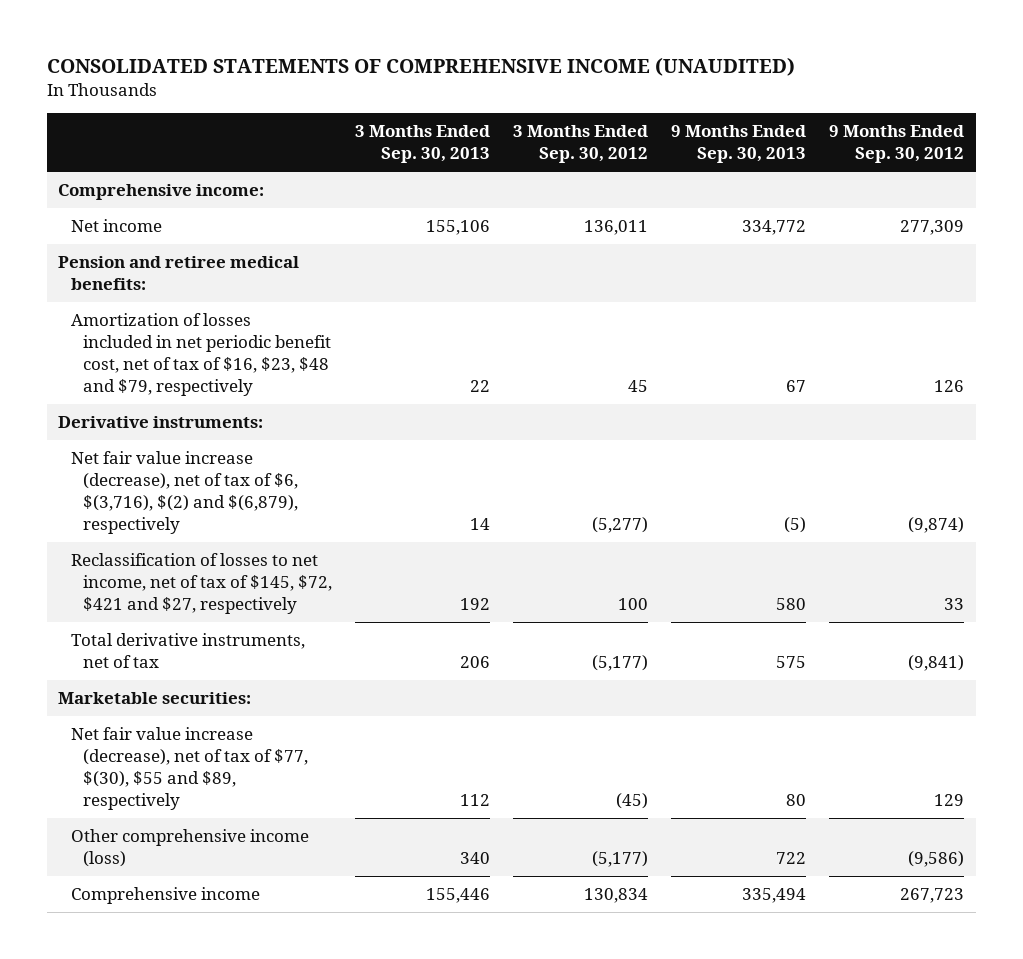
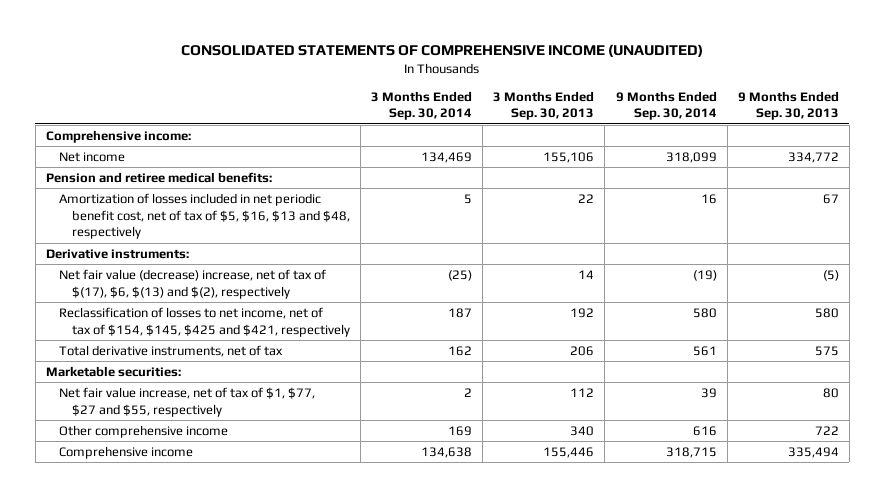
[513,125,649,164] 3 Months Ended Sep. 30, 2012 -> none
[829,125,965,164] 9 Months Ended Sep. 30, 2012 -> none
none -> [371,90,473,121] 3 Months Ended Sep. 30, 2014
none -> [615,90,717,121] 9 Months Ended Sep. 30, 2014
[70,312,331,396] Amortization of losses included in net periodic benefit cost, net of tax of $16, $23, $48 and $79, respectively -> [58,192,350,240] Amortization of losses included in net periodic benefit cost, net of tax of $5, $16, $13 and $48, respectively
[70,450,298,534] Net fair value increase (decrease), net of tax of $6, $(3,716), $(2) and $(6,879), respectively -> [58,268,326,299] Net fair value (decrease) increase, net of tax of $(17), $6, $(13) and $(2), respectively
[70,552,332,614] Reclassification of losses to net income, net of tax of $145, $72, $421 and $27, respectively -> [58,306,350,337] Reclassification of losses to net income, net of tax of $154, $145, $425 and $421, respectively
[70,726,308,810] Net fair value increase (decrease), net of tax of $77, $(30), $55 and $89, respectively -> [58,386,315,417] Net fair value increase, net of tax of $1, $77, $27 and $55, respectively
[70,828,309,867] Other comprehensive income (loss) -> [58,424,228,438] Other comprehensive income

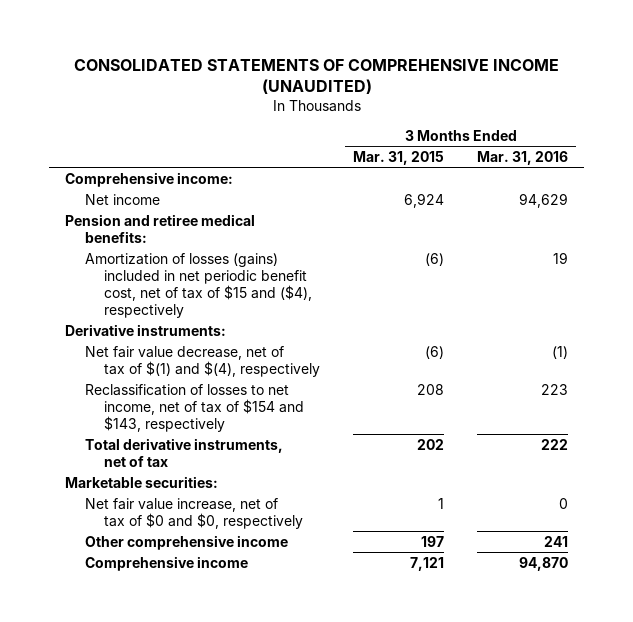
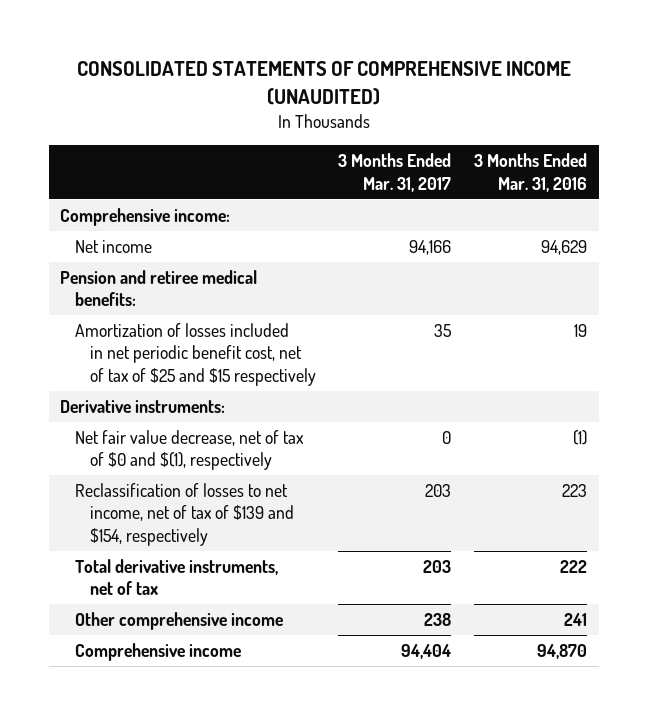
[353,151,445,166] Mar. 31, 2015 -> none
none -> [338,153,452,192] 3 Months Ended Mar. 31, 2017
[84,252,313,318] Amortization of losses (gains) included in net periodic benefit cost, net of tax of $15 and ($4), respectively -> [74,322,316,386] Amortization of losses included in net periodic benefit cost, net of tax of $25 and $15 respectively
[84,345,321,377] Net fair value decrease, net of tax of $(1) and $(4), respectively -> [74,429,304,471] Net fair value decrease, net of tax of $0 and $(1), respectively
[84,383,305,432] Reclassification of losses to net income, net of tax of $154 and $143, respectively -> [74,482,294,546] Reclassification of losses to net income, net of tax of $139 and $154, respectively
[65,475,219,488] Marketable securities: -> none
[84,497,304,529] Net fair value increase, net of tax of $0 and $0, respectively -> none

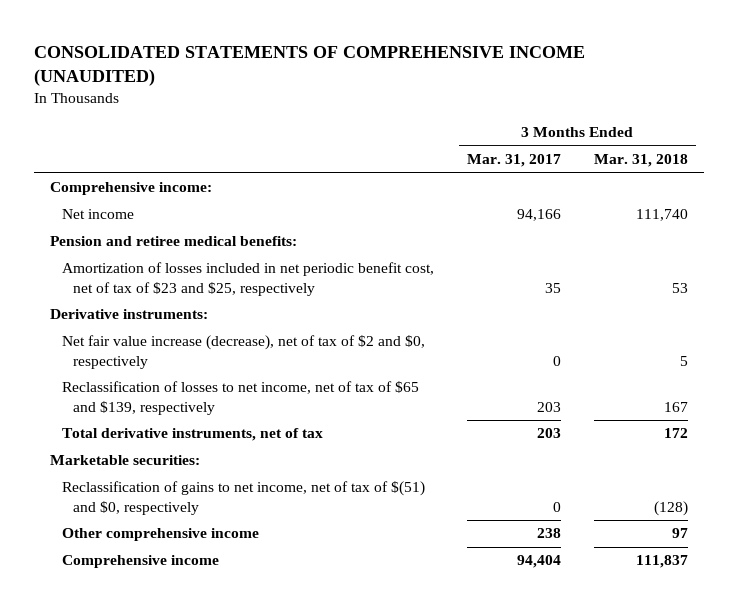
[474,153,588,192] 3 Months Ended Mar. 31, 2016 -> none
none -> [593,154,688,168] Mar. 31, 2018
[74,322,316,386] Amortization of losses included in net periodic benefit cost, net of tax of $25 and $15 respectively -> [61,262,434,297] Amortization of losses included in net periodic benefit cost, net of tax of $23 and $25, respectively
[74,429,304,471] Net fair value decrease, net of tax of $0 and $(1), respectively -> [61,335,425,370] Net fair value increase (decrease), net of tax of $2 and $0, respectively
[74,482,294,546] Reclassification of losses to net income, net of tax of $139 and $154, respectively -> [61,381,419,416] Reclassification of losses to net income, net of tax of $65 and $139, respectively
none -> [50,455,201,466] Marketable securities:
none -> [61,481,425,516] Reclassification of gains to net income, net of tax of $(51) and $0, respectively

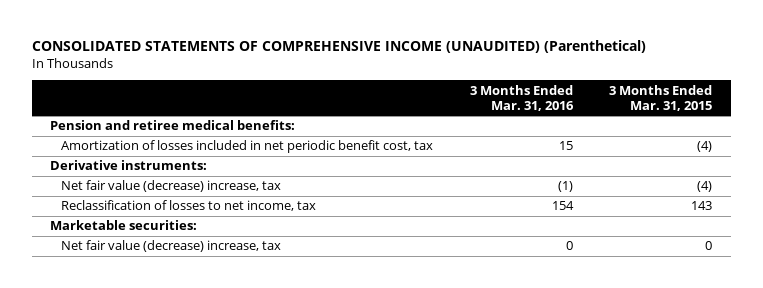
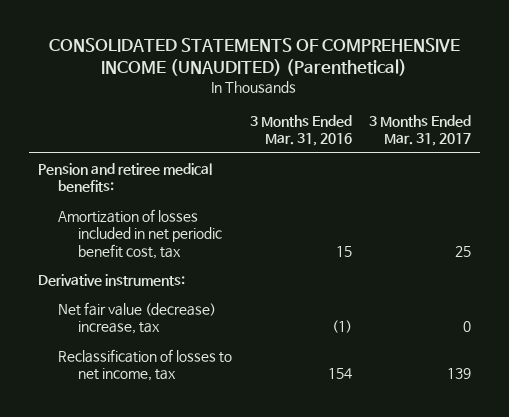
[609,84,713,111] 3 Months Ended Mar. 31, 2015 -> none
none -> [368,114,471,147] 3 Months Ended Mar. 31, 2017
[50,220,198,231] Marketable securities: -> none
[61,240,282,253] Net fair value (decrease) increase, tax -> none

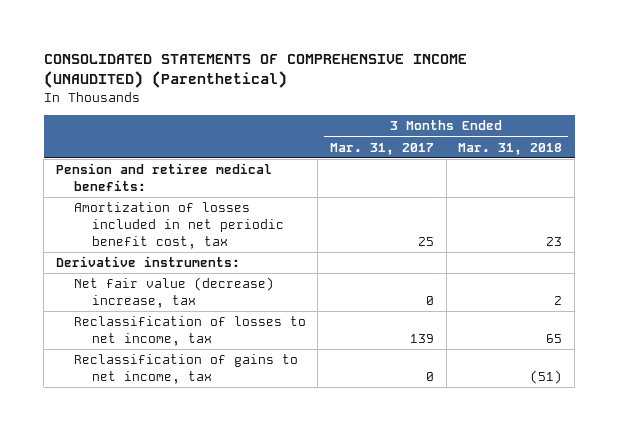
[249,114,352,147] 3 Months Ended Mar. 31, 2016 -> none
none -> [458,142,563,155] Mar. 31, 2018
none -> [73,354,298,385] Reclassification of gains to net income, tax

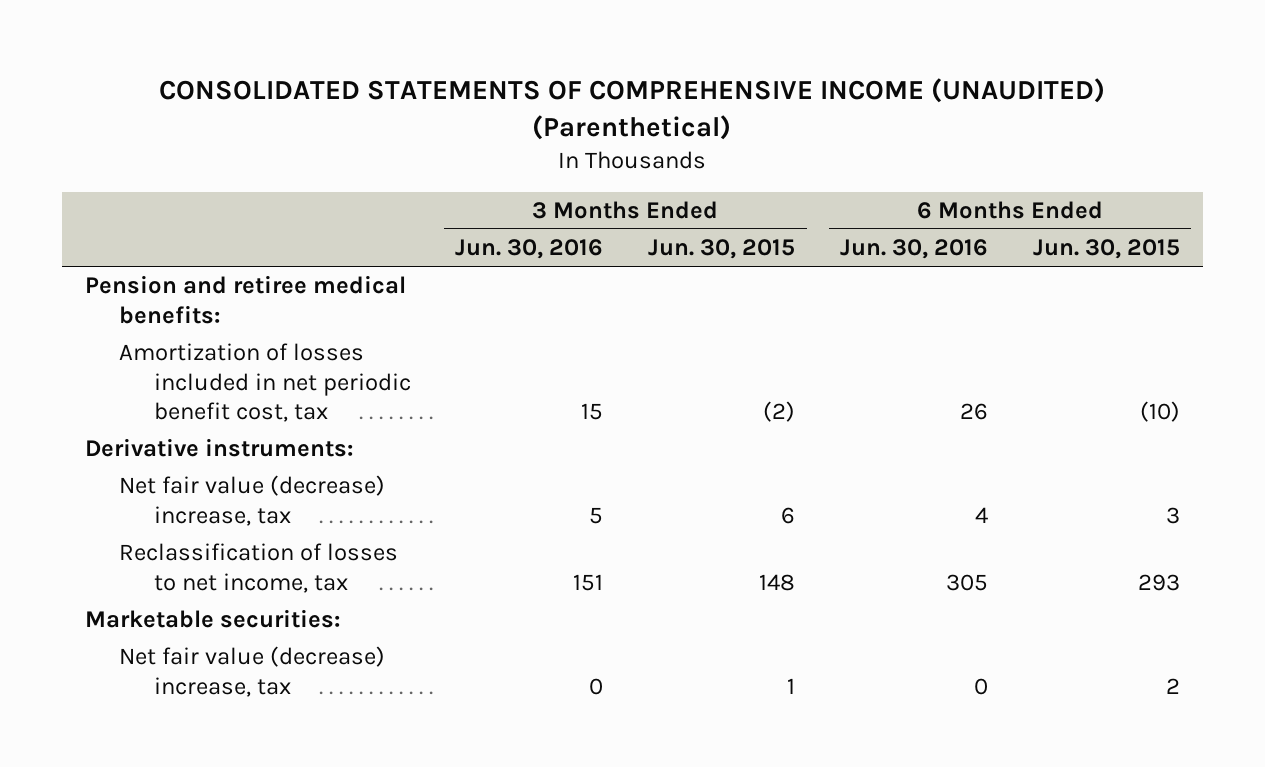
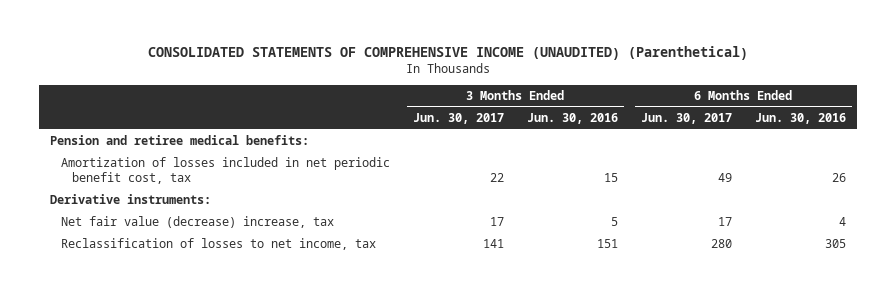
[648,238,796,259] Jun. 30, 2015 -> none
[1033,238,1181,259] Jun. 30, 2015 -> none
none -> [412,113,504,125] Jun. 30, 2017
none -> [640,113,732,125] Jun. 30, 2017
[84,609,340,629] Marketable securities: -> none
[119,646,386,697] Net fair value (decrease) increase, tax -> none

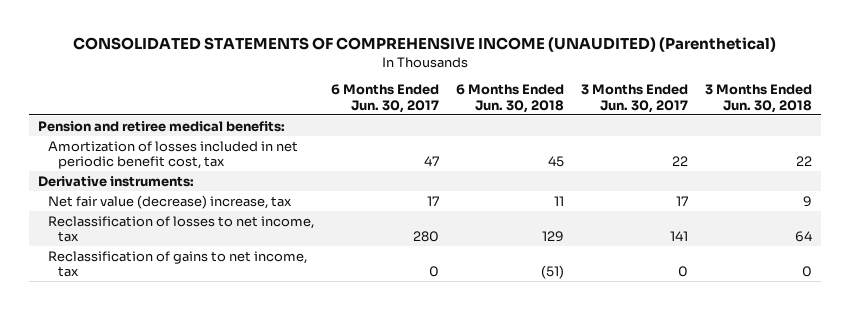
[526,113,618,125] Jun. 30, 2016 -> none
[754,113,846,125] Jun. 30, 2016 -> none
none -> [456,84,565,113] 6 Months Ended Jun. 30, 2018
none -> [705,84,813,113] 3 Months Ended Jun. 30, 2018
[717,172,732,182] 49 -> [423,156,439,167] 47
none -> [47,250,307,278] Reclassification of gains to net income, tax

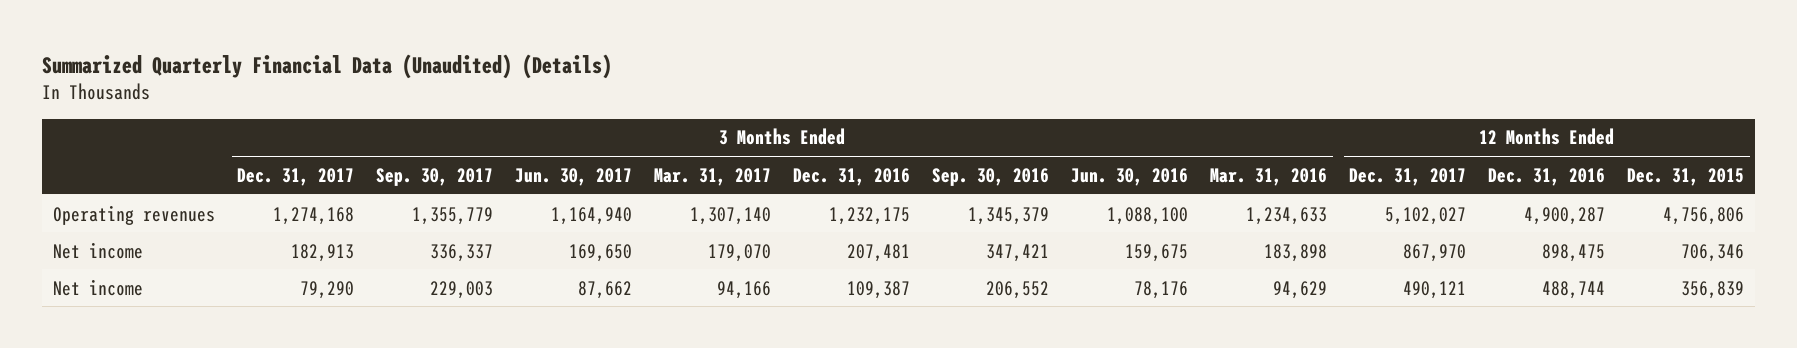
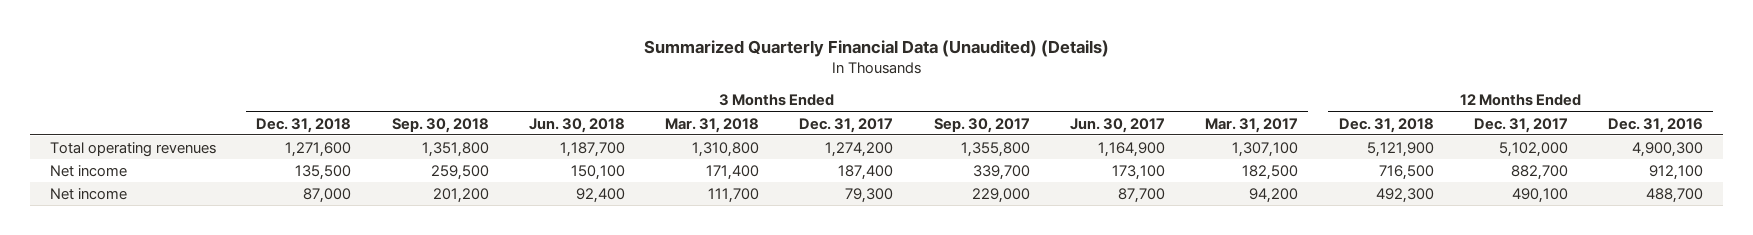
[793,167,911,186] Dec. 31, 2016 -> none
[932,167,1050,186] Sep. 30, 2016 -> none
[1071,167,1189,186] Jun. 30, 2016 -> none
[1210,167,1328,186] Mar. 31, 2016 -> none
[1627,167,1745,186] Dec. 31, 2015 -> none
none -> [256,117,352,133] Dec. 31, 2018
none -> [391,117,489,133] Sep. 30, 2018
none -> [528,117,625,133] Jun. 30, 2018
none -> [665,117,760,133] Mar. 31, 2018
none -> [1338,117,1434,133] Dec. 31, 2018
[53,204,216,225] Operating revenues -> [50,141,217,157] Total operating revenues
[273,206,355,225] 1,274,168 -> [825,141,894,157] 1,274,200
[412,206,494,225] 1,355,779 -> [960,141,1030,157] 1,355,800
[551,206,633,225] 1,164,940 -> [1097,141,1165,157] 1,164,900
[690,206,772,225] 1,307,140 -> [1232,141,1299,157] 1,307,100
[1385,206,1467,225] 5,102,027 -> [1498,141,1568,157] 5,102,000
[1524,206,1606,225] 4,900,287 -> [1632,141,1704,157] 4,900,300
[291,243,355,262] 182,913 -> [838,164,894,180] 187,400
[430,243,494,262] 336,337 -> [972,164,1030,180] 339,700
[569,243,633,262] 169,650 -> [1111,164,1165,180] 173,100
[708,243,772,262] 179,070 -> [1242,164,1299,180] 182,500
[1403,243,1467,262] 867,970 -> [1510,164,1568,180] 882,700
[1542,243,1606,262] 898,475 -> [1649,164,1704,180] 912,100
[300,280,355,299] 79,290 -> [845,187,894,203] 79,300
[430,280,494,299] 229,003 -> [971,187,1030,203] 229,000
[578,280,633,299] 87,662 -> [1117,187,1165,203] 87,700
[717,280,772,299] 94,166 -> [1249,187,1299,203] 94,200
[1403,280,1467,299] 490,121 -> [1511,187,1568,203] 490,100
[1542,280,1606,299] 488,744 -> [1646,187,1704,203] 488,700

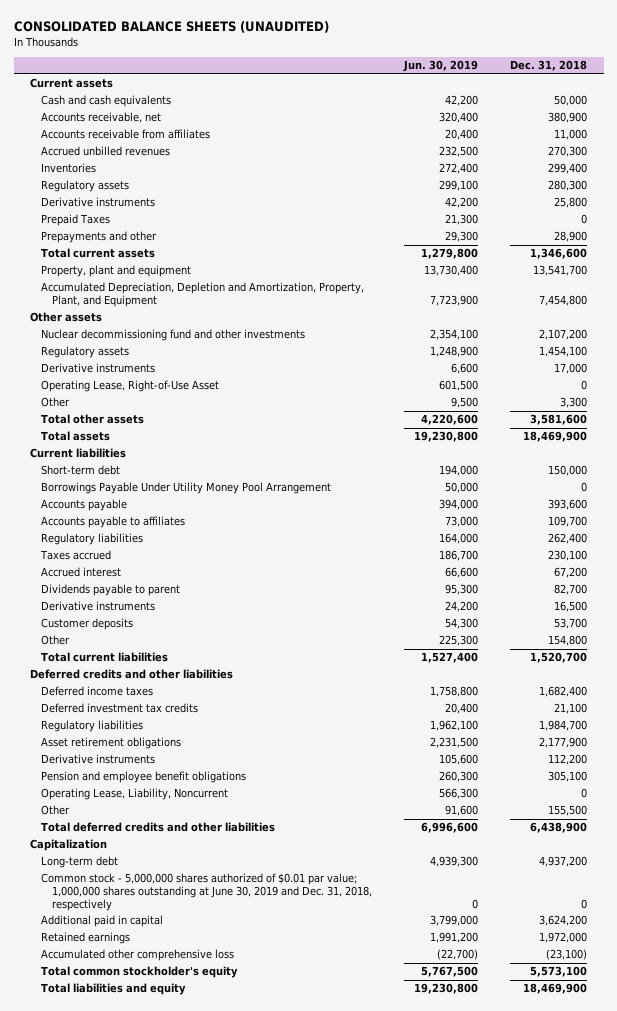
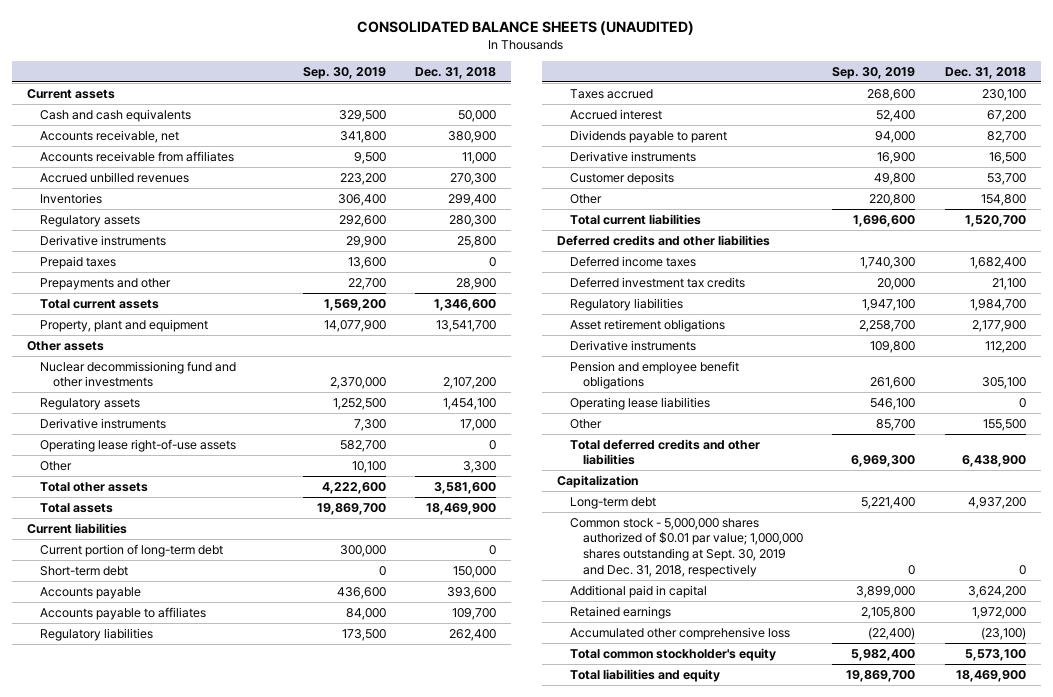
[402,60,478,73] Jun. 30, 2019 -> none
none -> [302,66,386,79] Sep. 30, 2019
[40,214,110,227] Prepaid Taxes -> [40,255,117,269] Prepaid taxes
[40,282,364,308] Accumulated Depreciation, Depletion and Amortization, Property, Plant, and Equipment -> none
[40,380,219,393] Operating Lease, Right-of-Use Asset -> [40,438,237,452] Operating lease right-of-use assets
none -> [40,543,224,557] Current portion of long-term debt
[40,482,331,495] Borrowings Payable Under Utility Money Pool Arrangement -> none
[40,788,228,801] Operating Lease, Liability, Noncurrent -> [569,396,710,410] Operating lease liabilities
[40,873,372,912] Common stock - 5,000,000 shares authorized of $0.01 par value; 1,000,000 shares outstanding at June 30, 2019 and Dec. 31, 2018, respectively -> [569,517,803,577] Common stock - 5,000,000 shares authorized of $0.01 par value; 1,000,000 shares outstanding at Sept. 30, 2019 and Dec. 31, 2018, respectively

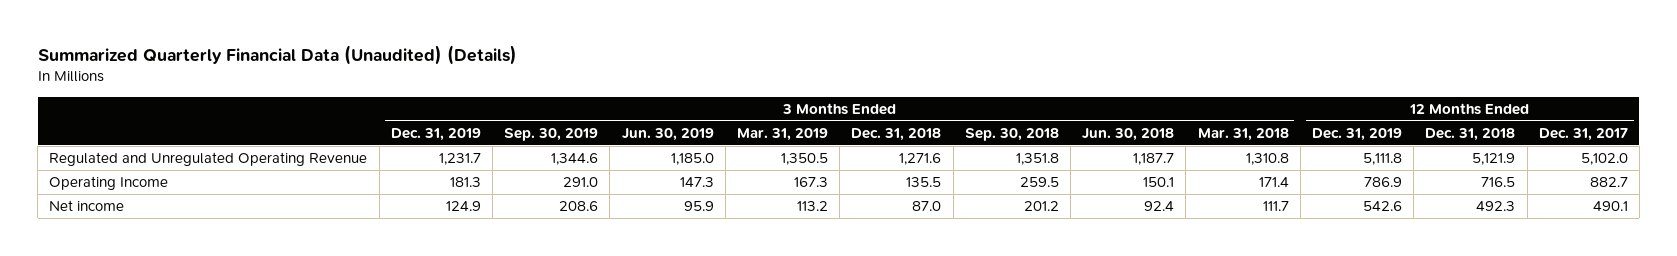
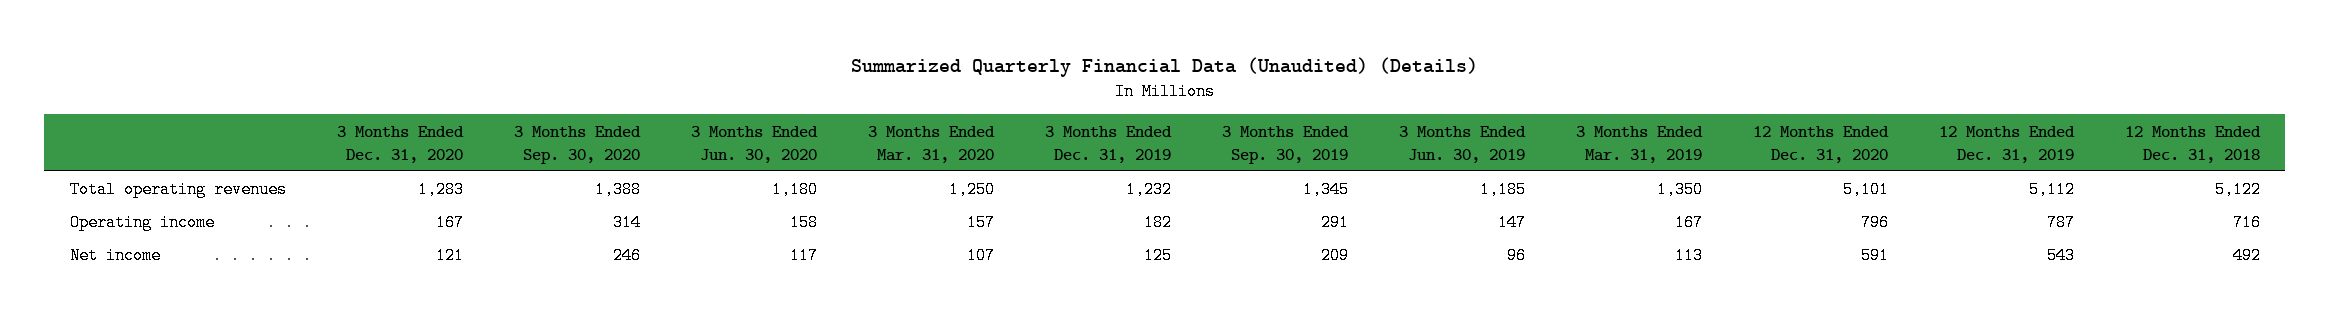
[851,127,942,141] Dec. 31, 2018 -> none
[964,127,1059,141] Sep. 30, 2018 -> none
[1082,127,1175,141] Jun. 30, 2018 -> none
[1197,127,1289,141] Mar. 31, 2018 -> none
[1538,127,1628,141] Dec. 31, 2017 -> none
none -> [336,125,464,163] 3 Months Ended Dec. 31, 2020
none -> [513,125,641,164] 3 Months Ended Sep. 30, 2020
none -> [690,125,818,163] 3 Months Ended Jun. 30, 2020
none -> [867,125,995,163] 3 Months Ended Mar. 31, 2020
none -> [1752,125,1889,163] 12 Months Ended Dec. 31, 2020
[49,152,368,167] Regulated and Unregulated Operating Revenue -> none
none -> [69,181,287,199] Total operating revenues
[49,176,169,191] Operating Income -> [69,214,215,232] Operating income
[449,177,481,188] 181.3 -> [1143,214,1172,232] 182
[563,177,599,188] 291.0 -> [1320,214,1349,232] 291
[679,177,714,188] 147.3 -> [1497,214,1526,232] 147
[793,177,828,188] 167.3 -> [1674,214,1703,232] 167
[1363,177,1402,188] 786.9 -> [2046,214,2075,232] 787
[1481,177,1516,188] 716.5 -> [2232,214,2261,232] 716
[445,201,481,212] 124.9 -> [1143,247,1172,265] 125
[559,201,599,212] 208.6 -> [1320,247,1349,265] 209
[683,201,714,212] 95.9 -> [1506,247,1526,265] 96
[796,201,828,212] 113.2 -> [1674,247,1703,265] 113
[1362,201,1402,212] 542.6 -> [2046,247,2075,265] 543
[1476,201,1516,212] 492.3 -> [2232,247,2261,265] 492

